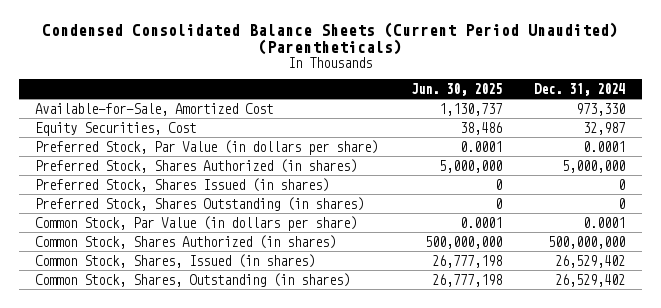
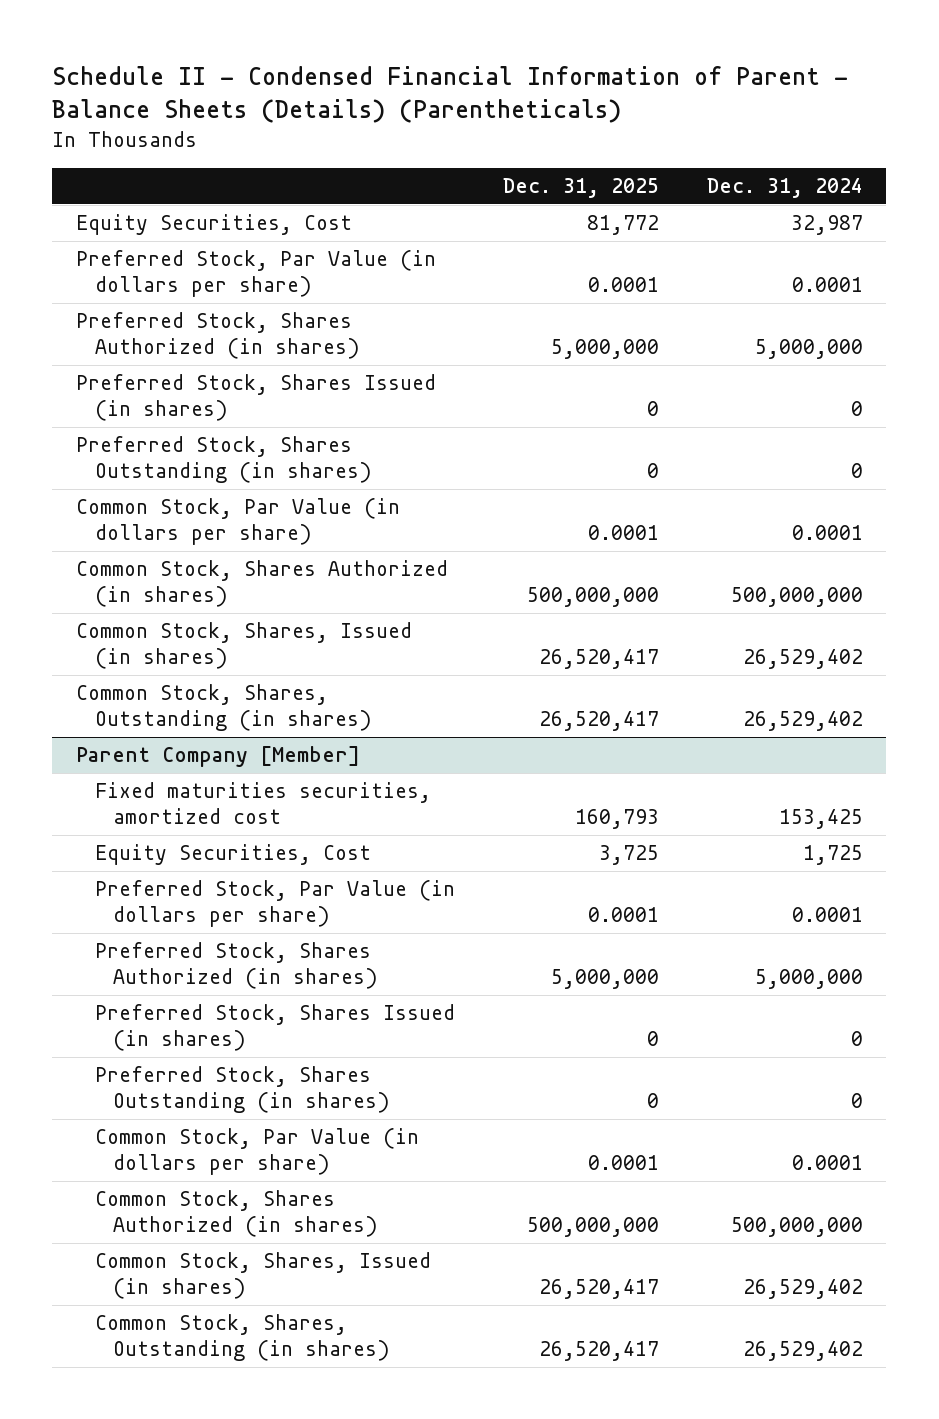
[42,22,619,56] Condensed Consolidated Balance Sheets (Current Period Unaudited) (Parentheticals) -> [52,66,849,124] Schedule II - Condensed Financial Information of Parent - Balance Sheets (Details) (Parentheticals)
[410,83,502,97] Jun. 30, 2025 -> none
none -> [502,178,659,199] Dec. 31, 2025
[35,102,274,116] Available-for-Sale, Amortized Cost -> none
none -> [76,746,361,768] Parent Company [Member]
none -> [94,782,431,825] Fixed maturities securities, amortized cost
none -> [94,844,371,866] Equity Securities, Cost
none -> [94,880,455,928] Preferred Stock, Par Value (in dollars per share)
none -> [94,942,378,990] Preferred Stock, Shares Authorized (in shares)
none -> [94,1004,455,1052] Preferred Stock, Shares Issued (in shares)
none -> [94,1066,390,1114] Preferred Stock, Shares Outstanding (in shares)
none -> [94,1128,419,1176] Common Stock, Par Value (in dollars per share)
none -> [94,1190,378,1238] Common Stock, Shares Authorized (in shares)
none -> [94,1252,431,1300] Common Stock, Shares, Issued (in shares)
none -> [94,1314,390,1362] Common Stock, Shares, Outstanding (in shares)

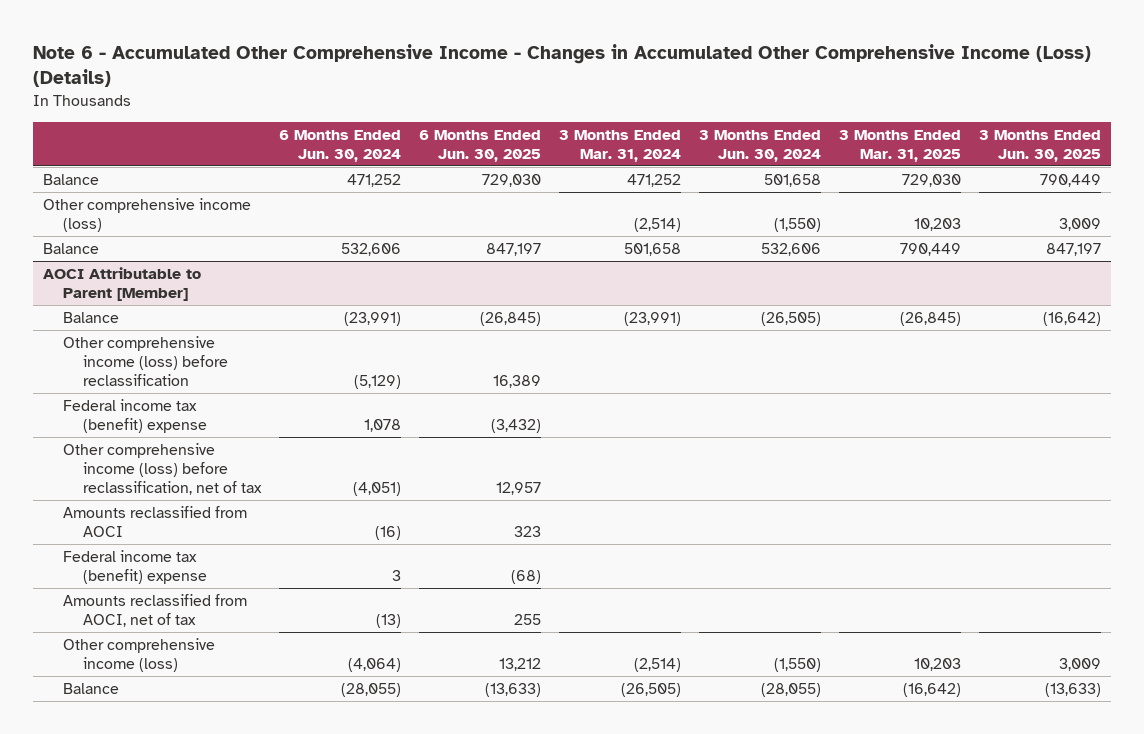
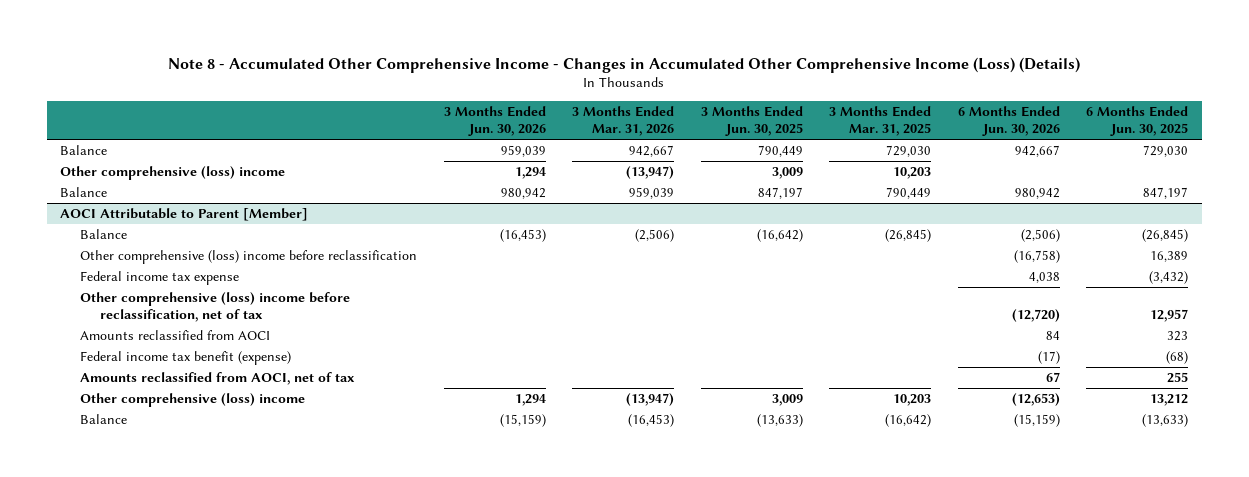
[33,43,1092,87] Note 6 - Accumulated Other Comprehensive Income - Changes in Accumulated Other Comprehensive Income (Loss) (Details) -> [168,56,1081,73] Note 8 - Accumulated Other Comprehensive Income - Changes in Accumulated Other Comprehensive Income (Loss) (Details)
[278,129,401,162] 6 Months Ended Jun. 30, 2024 -> none
[559,129,682,162] 3 Months Ended Mar. 31, 2024 -> none
[699,129,822,162] 3 Months Ended Jun. 30, 2024 -> none
none -> [443,106,546,137] 3 Months Ended Jun. 30, 2026
none -> [572,106,675,137] 3 Months Ended Mar. 31, 2026
none -> [957,106,1060,137] 6 Months Ended Jun. 30, 2026
[42,197,251,233] Other comprehensive income (loss) -> [60,165,286,180] Other comprehensive (loss) income
[62,335,228,387] Other comprehensive income (loss) before reclassification -> [79,249,417,264] Other comprehensive (loss) income before reclassification
[62,398,207,434] Federal income tax (benefit) expense -> [79,270,239,285] Federal income tax expense
[62,442,262,496] Other comprehensive income (loss) before reclassification, net of tax -> [79,291,350,323] Other comprehensive (loss) income before reclassification, net of tax
[62,549,207,585] Federal income tax (benefit) expense -> [79,350,291,365] Federal income tax benefit (expense)
[62,637,215,673] Other comprehensive income (loss) -> [79,392,305,407] Other comprehensive (loss) income

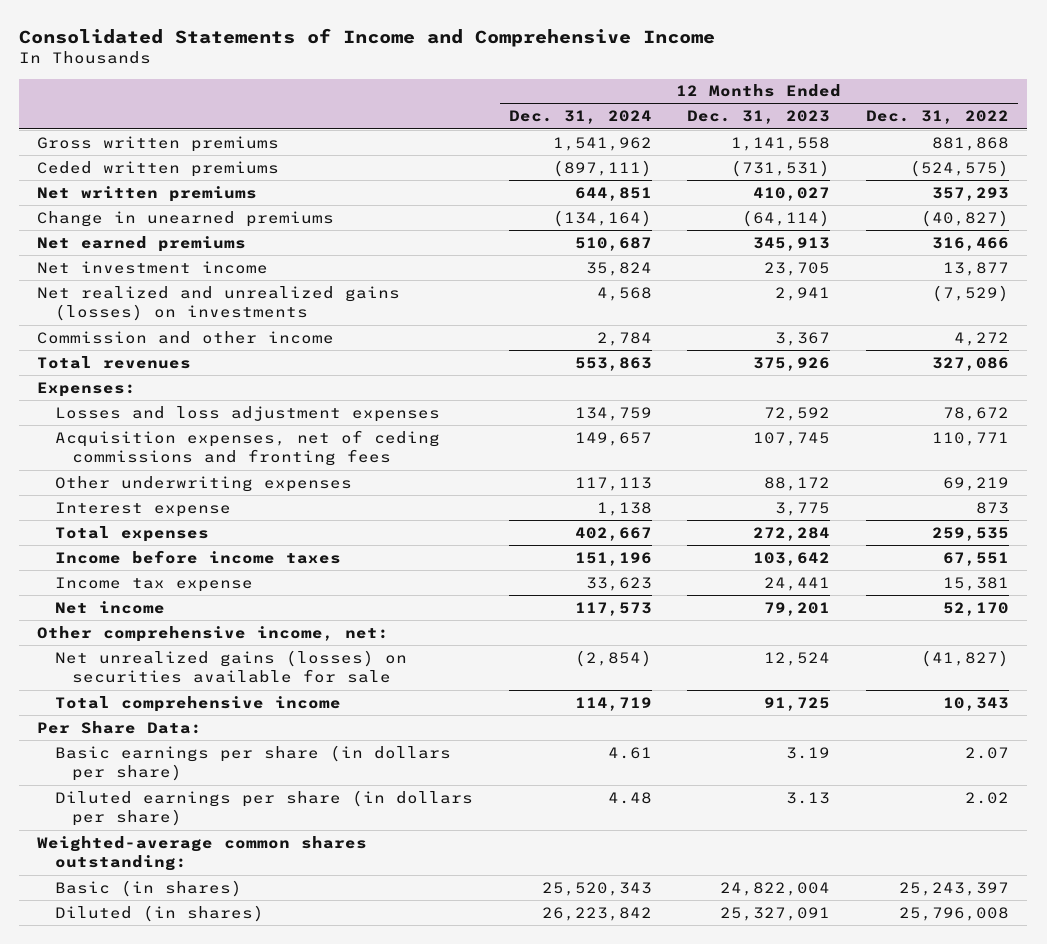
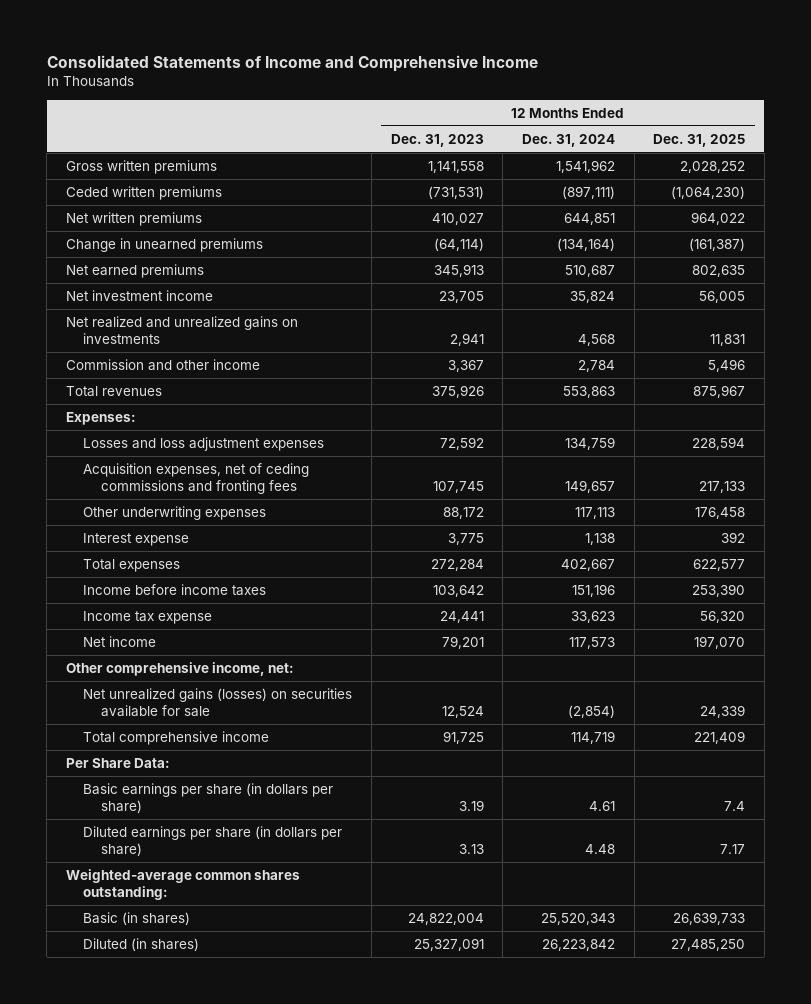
[866,110,1010,125] Dec. 31, 2022 -> none
none -> [653,133,746,147] Dec. 31, 2025
[37,285,401,322] Net realized and unrealized gains (losses) on investments -> [65,316,298,345] Net realized and unrealized gains on investments

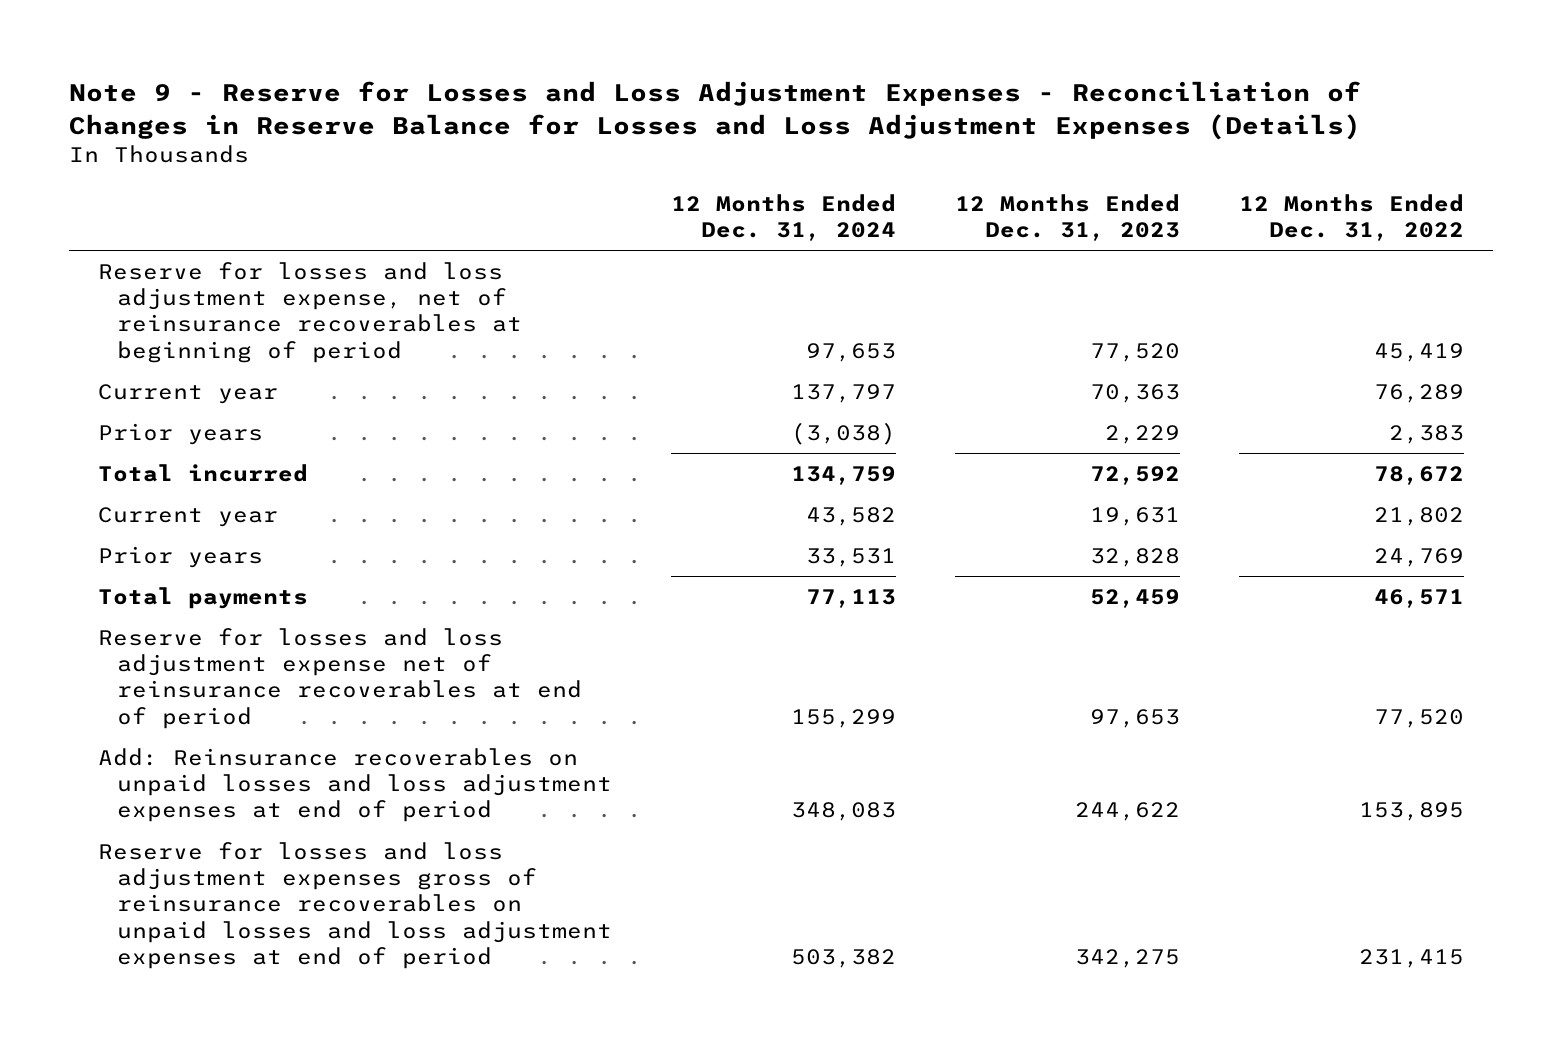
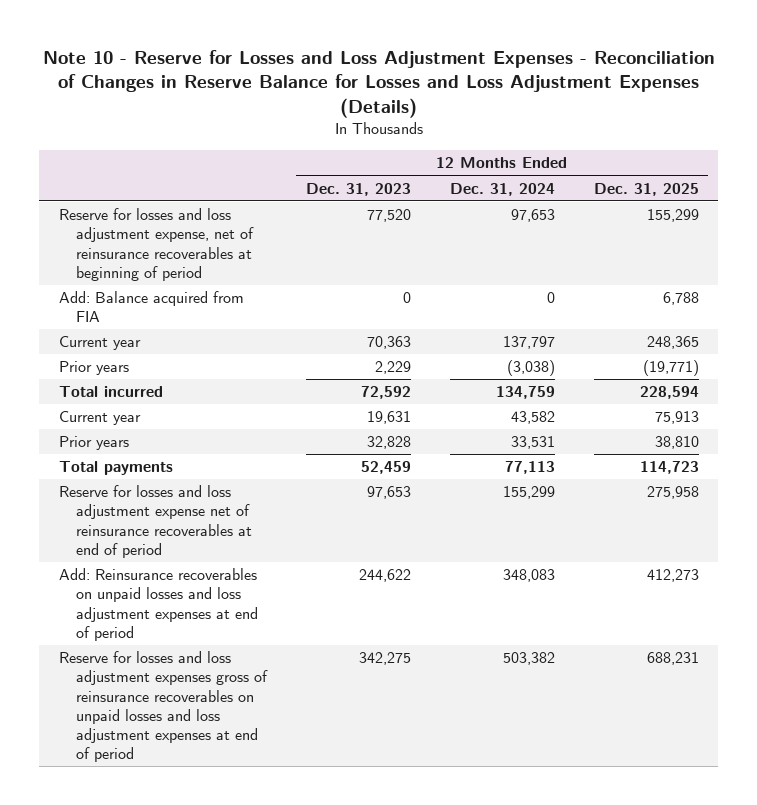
[68,81,1361,140] Note 9 - Reserve for Losses and Loss Adjustment Expenses - Reconciliation of Changes in Reserve Balance for Losses and Loss Adjustment Expenses (Details) -> [42,49,715,118] Note 10 - Reserve for Losses and Loss Adjustment Expenses - Reconciliation of Changes in Reserve Balance for Losses and Loss Adjustment Expenses (Details)
[1238,193,1464,242] 12 Months Ended Dec. 31, 2022 -> none
none -> [593,182,699,196] Dec. 31, 2025
none -> [58,291,244,323] Add: Balance acquired from FIA

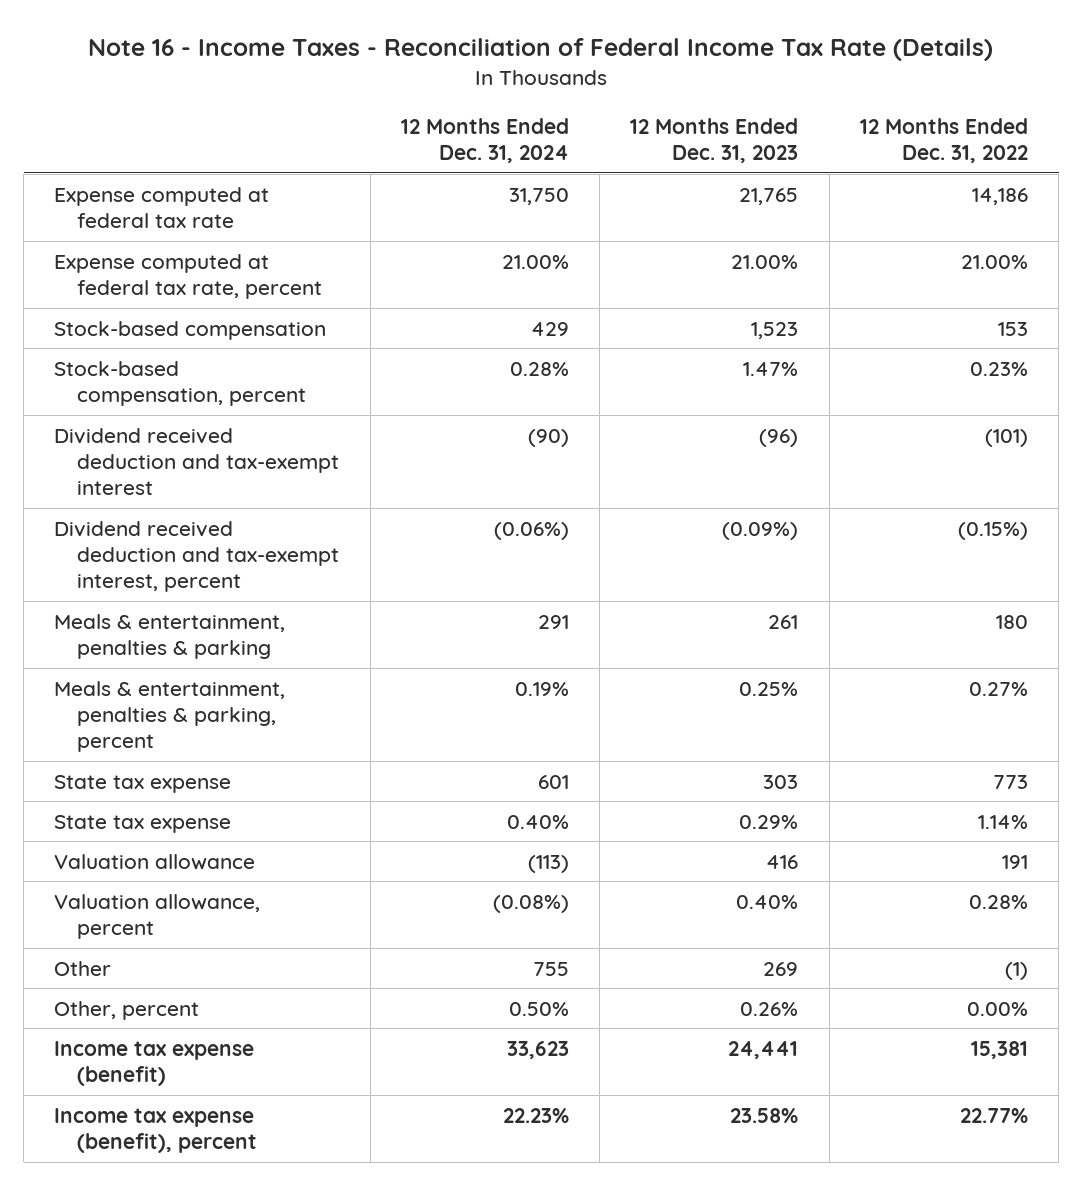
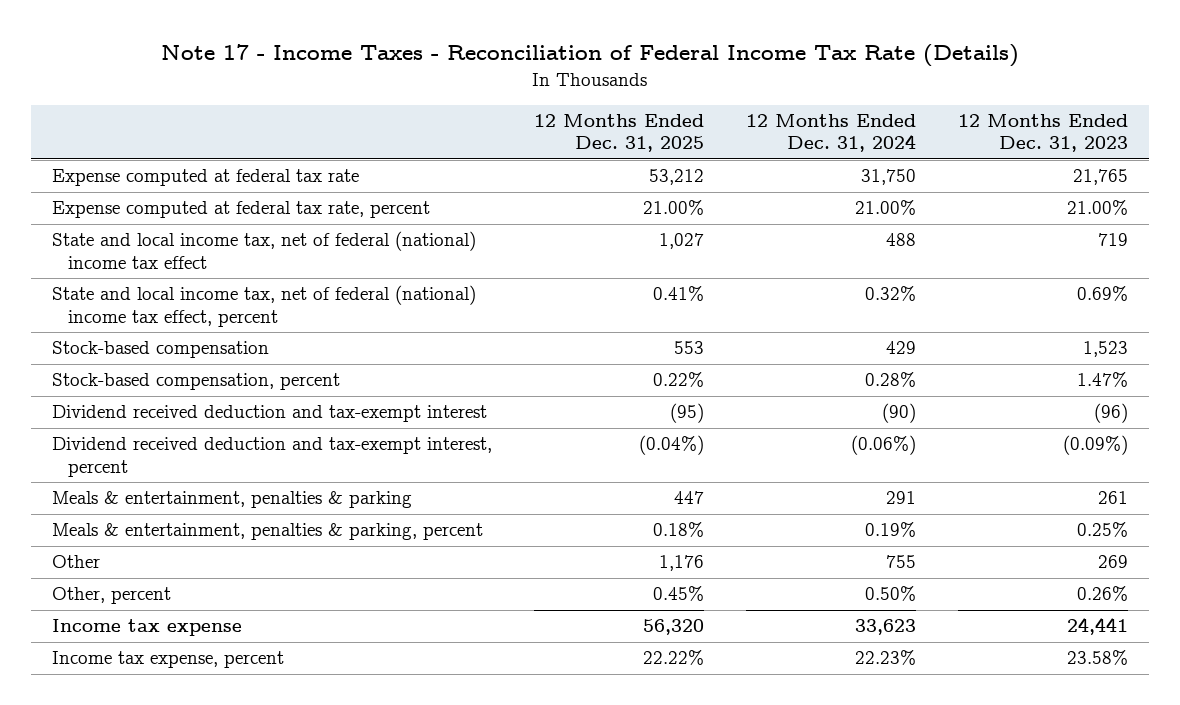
[88,38,994,62] Note 16 - Income Taxes - Reconciliation of Federal Income Tax Rate (Details) -> [161,44,1020,68] Note 17 - Income Taxes - Reconciliation of Federal Income Tax Rate (Details)
[859,117,1028,164] 12 Months Ended Dec. 31, 2022 -> none
none -> [534,114,705,153] 12 Months Ended Dec. 31, 2025
none -> [52,231,477,269] State and local income tax, net of federal (national) income tax effect
none -> [52,285,477,327] State and local income tax, net of federal (national) income tax effect, percent
[54,774,232,793] State tax expense -> none
[54,814,232,833] State tax expense -> none
[54,853,256,870] Valuation allowance -> none
[54,893,261,940] Valuation allowance, percent -> none
[54,1040,255,1087] Income tax expense (benefit) -> [52,619,243,637] Income tax expense
[54,1107,258,1154] Income tax expense (benefit), percent -> [52,651,285,669] Income tax expense, percent

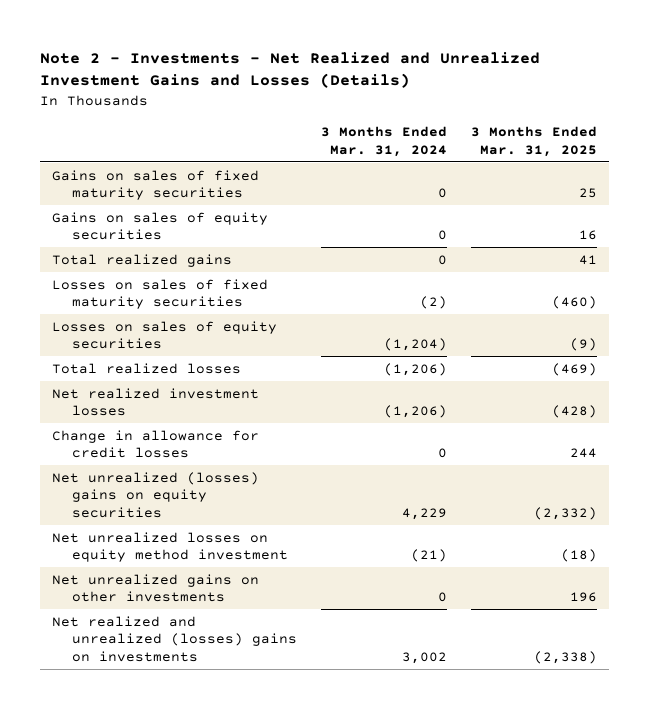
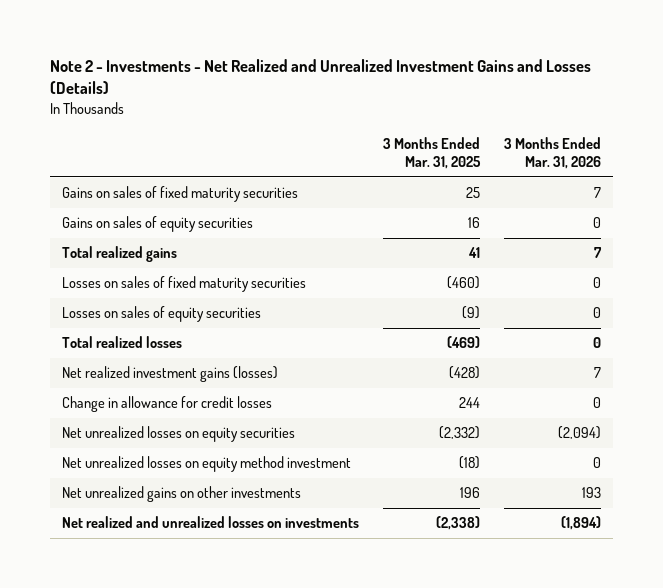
[320,126,447,157] 3 Months Ended Mar. 31, 2024 -> none
none -> [504,136,602,170] 3 Months Ended Mar. 31, 2026
[52,387,260,417] Net realized investment losses -> [61,366,278,383] Net realized investment gains (losses)
[52,471,260,518] Net unrealized (losses) gains on equity securities -> [61,426,295,443] Net unrealized losses on equity securities
[52,615,298,662] Net realized and unrealized (losses) gains on investments -> [61,516,359,529] Net realized and unrealized losses on investments

